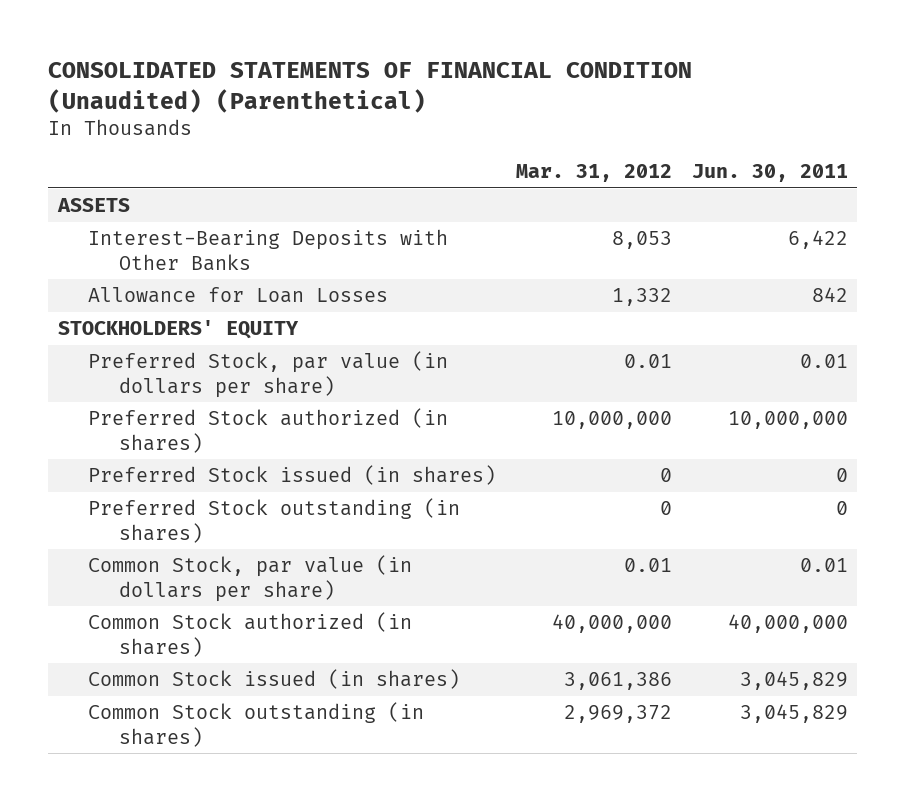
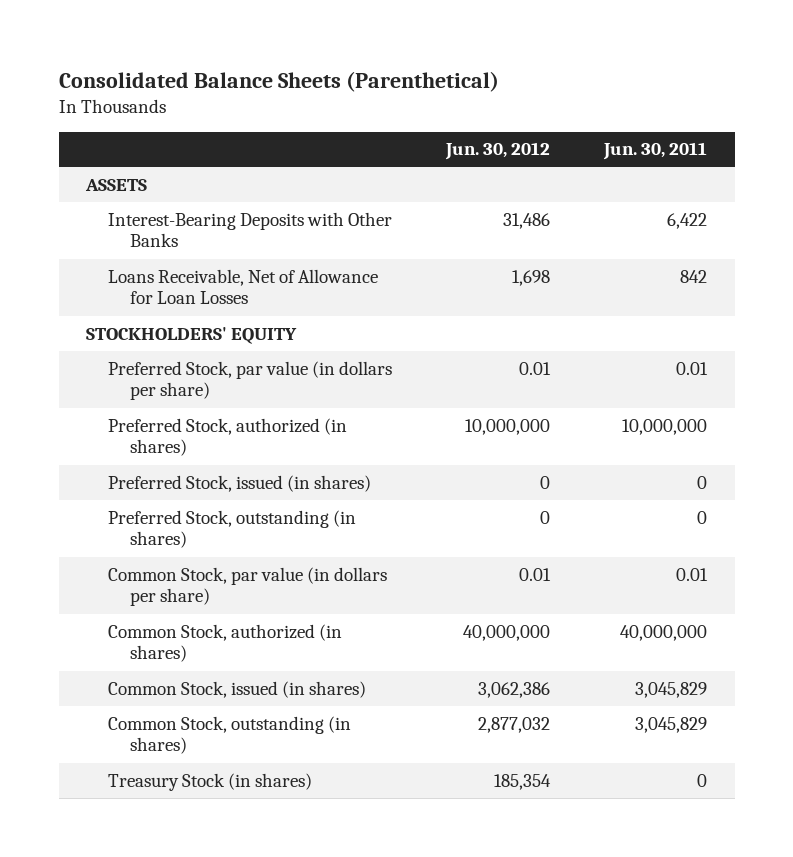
[48,62,693,113] CONSOLIDATED STATEMENTS OF FINANCIAL CONDITION (Unaudited) (Parenthetical) -> [58,70,499,92] Consolidated Balance Sheets (Parenthetical)
[515,164,672,183] Mar. 31, 2012 -> none
none -> [445,142,551,161] Jun. 30, 2012
[88,287,389,304] Allowance for Loan Losses -> [107,268,378,305] Loans Receivable, Net of Allowance for Loan Losses
[88,408,449,453] Preferred Stock authorized (in shares) -> [107,417,347,457] Preferred Stock, authorized (in shares)
[88,465,497,486] Preferred Stock issued (in shares) -> [107,474,371,492] Preferred Stock, issued (in shares)
[88,498,461,543] Preferred Stock outstanding (in shares) -> [107,509,356,549] Preferred Stock, outstanding (in shares)
[88,612,413,657] Common Stock authorized (in shares) -> [107,623,342,663] Common Stock, authorized (in shares)
[88,669,461,690] Common Stock issued (in shares) -> [107,680,366,698] Common Stock, issued (in shares)
[88,702,425,747] Common Stock outstanding (in shares) -> [107,715,351,755] Common Stock, outstanding (in shares)
none -> [107,772,312,791] Treasury Stock (in shares)

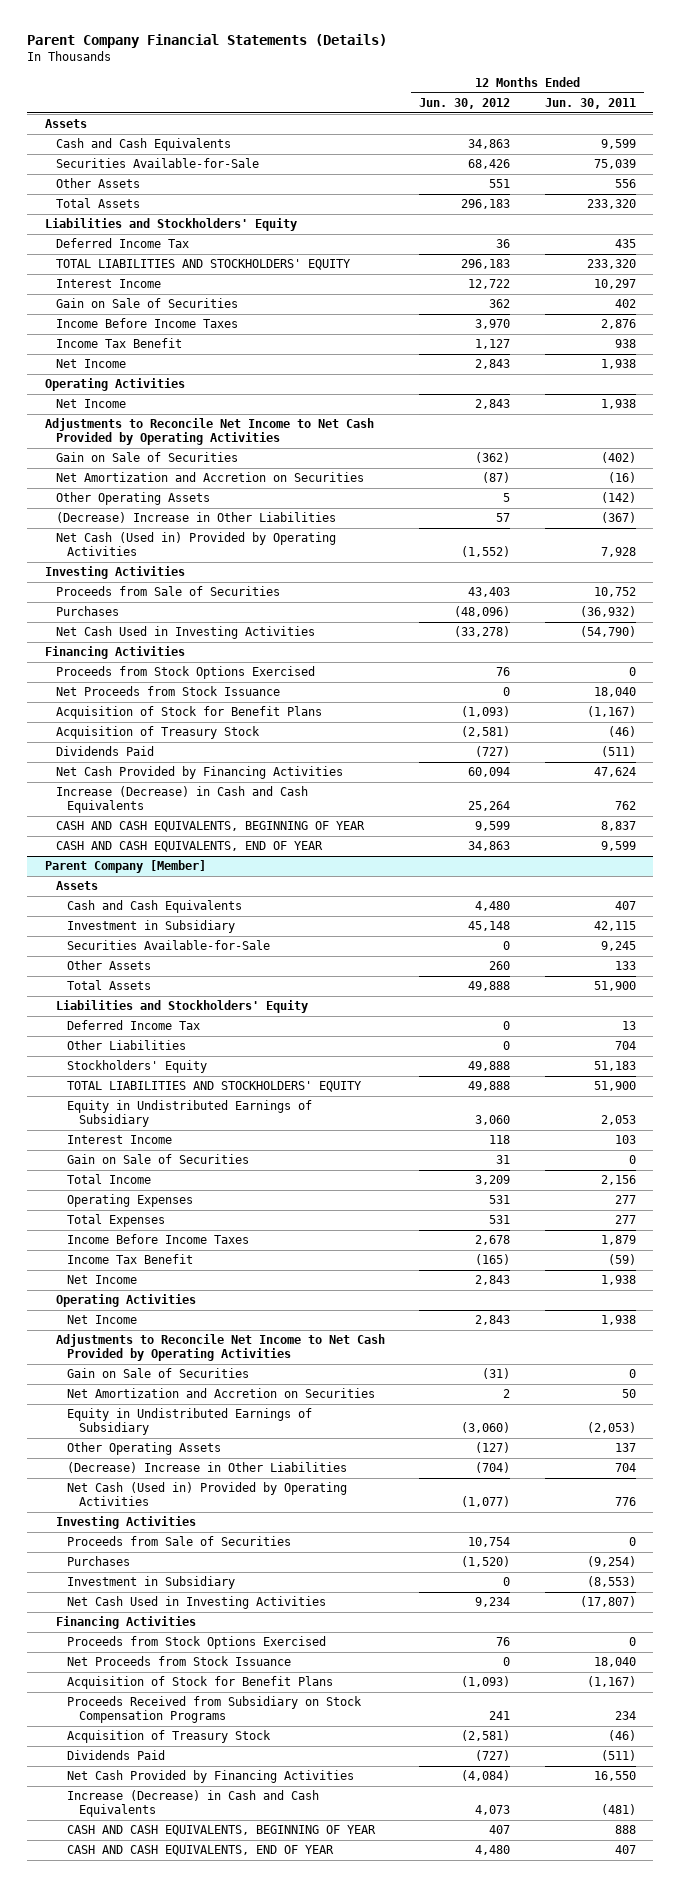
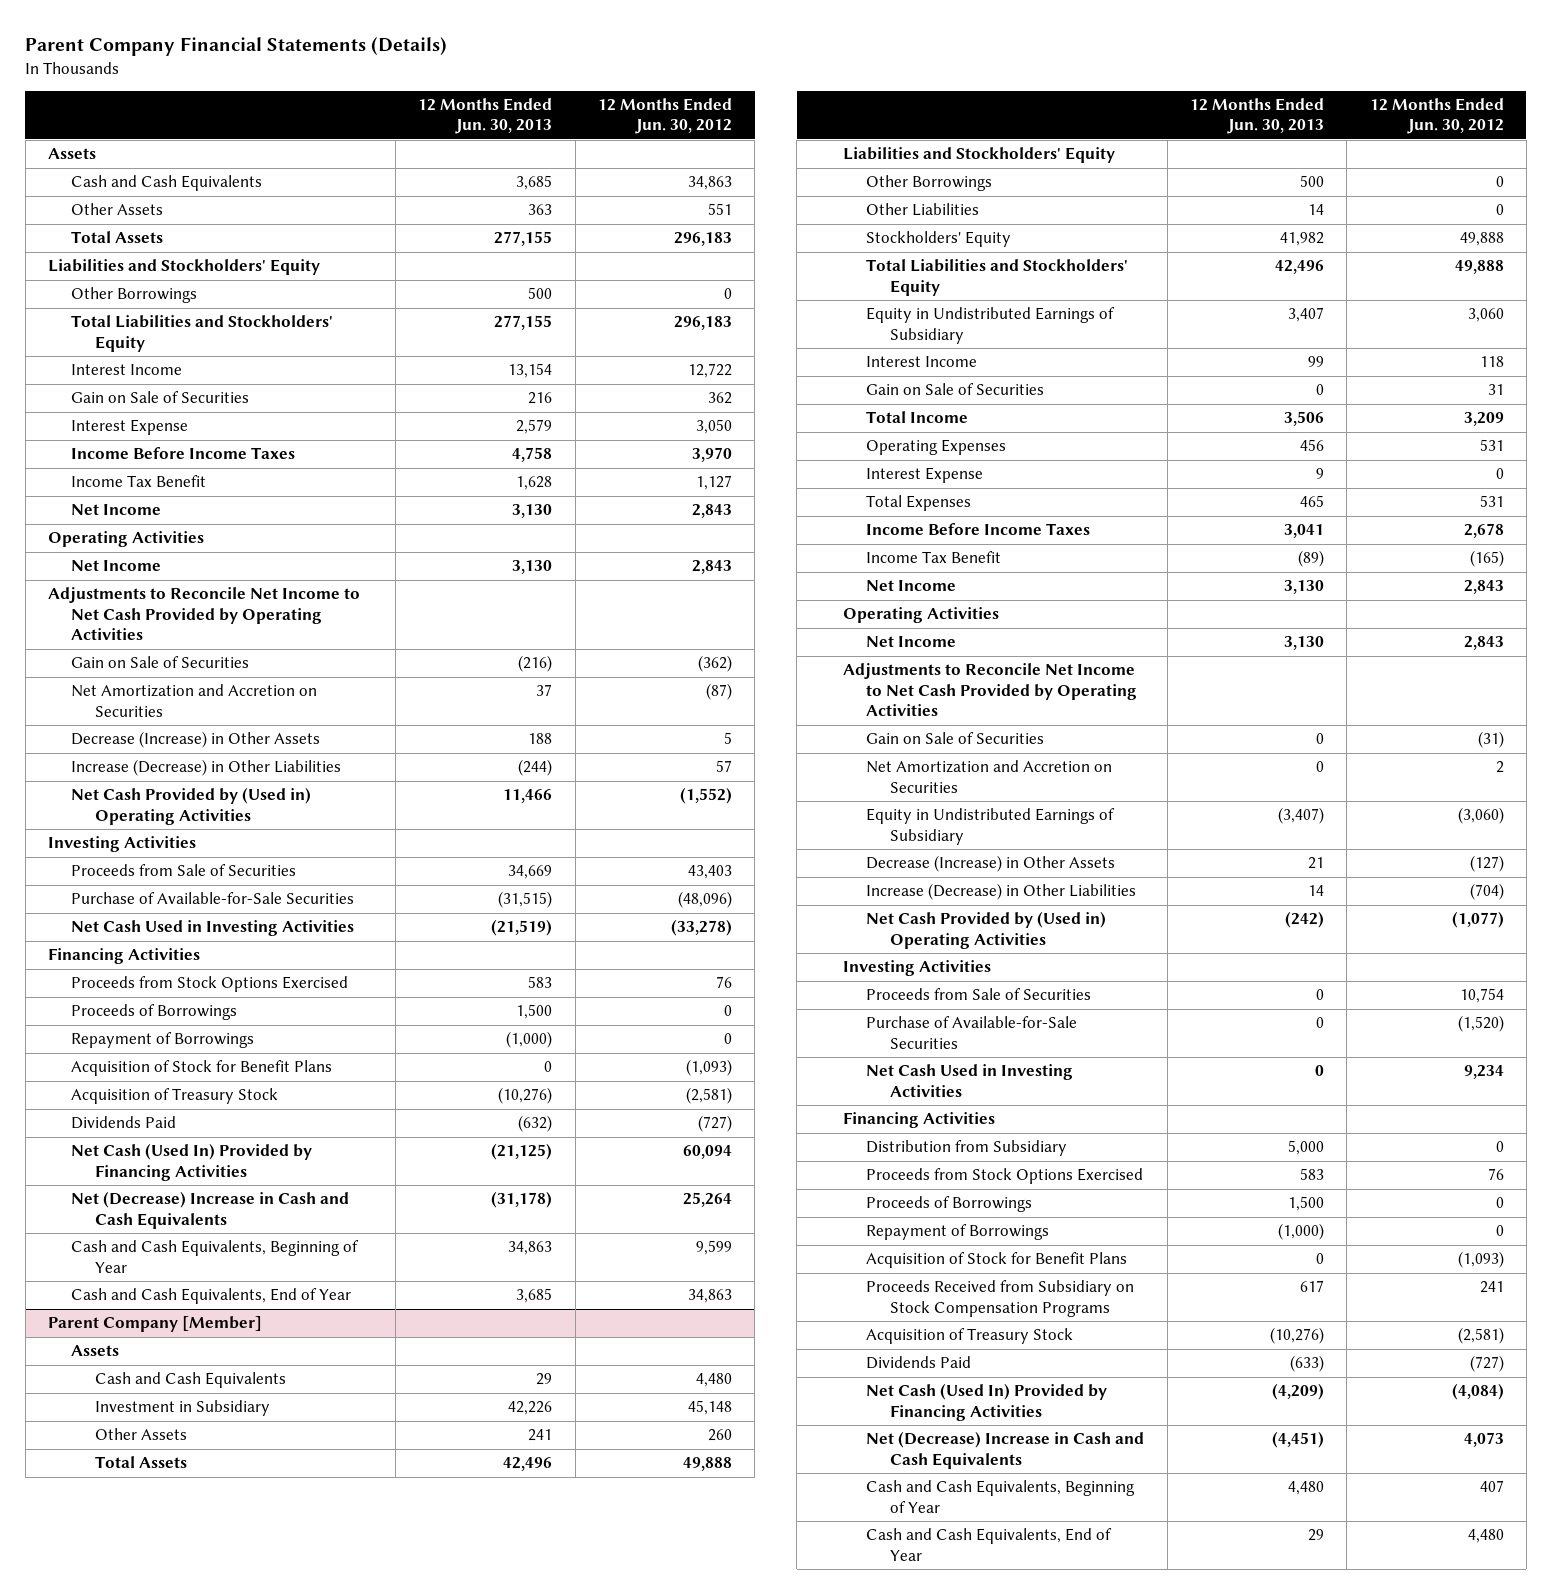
[544,97,636,109] Jun. 30, 2011 -> none
none -> [418,97,553,135] 12 Months Ended Jun. 30, 2013
[55,158,259,169] Securities Available-for-Sale -> none
[55,238,189,249] Deferred Income Tax -> none
none -> [71,287,198,304] Other Borrowings
[55,259,351,271] TOTAL LIABILITIES AND STOCKHOLDERS' EQUITY -> [71,315,334,352] Total Liabilities and Stockholders' Equity
none -> [71,419,189,436] Interest Expense
[55,492,210,506] Other Operating Assets -> [71,731,321,749] Decrease (Increase) in Other Assets
[55,512,336,524] (Decrease) Increase in Other Liabilities -> [71,759,342,777] Increase (Decrease) in Other Liabilities
[55,532,336,557] Net Cash (Used in) Provided by Operating Activities -> [71,787,312,825] Net Cash Provided by (Used in) Operating Activities
[55,606,119,617] Purchases -> [71,892,355,905] Purchase of Available-for-Sale Securities
[55,686,280,697] Net Proceeds from Stock Issuance -> none
none -> [71,1004,238,1021] Proceeds of Borrowings
none -> [71,1032,255,1049] Repayment of Borrowings
[55,766,343,780] Net Cash Provided by Financing Activities -> [71,1143,313,1181] Net Cash (Used In) Provided by Financing Activities
[55,786,308,814] Increase (Decrease) in Cash and Cash Equivalents -> [71,1191,350,1229] Net (Decrease) Increase in Cash and Cash Equivalents
[55,821,365,833] CASH AND CASH EQUIVALENTS, BEGINNING OF YEAR -> [71,1240,360,1273] Cash and Cash Equivalents, Beginning of Year
[55,841,323,853] CASH AND CASH EQUIVALENTS, END OF YEAR -> [71,1288,352,1305] Cash and Cash Equivalents, End of Year
[67,940,271,951] Securities Available-for-Sale -> none
[67,1020,201,1031] Deferred Income Tax -> none
none -> [866,175,993,192] Other Borrowings
[67,1081,363,1093] TOTAL LIABILITIES AND STOCKHOLDERS' EQUITY -> [866,259,1129,296] Total Liabilities and Stockholders' Equity
none -> [866,467,984,484] Interest Expense
[67,1442,222,1456] Other Operating Assets -> [866,855,1116,873] Decrease (Increase) in Other Assets
[67,1462,348,1474] (Decrease) Increase in Other Liabilities -> [866,883,1137,901] Increase (Decrease) in Other Liabilities
[67,1482,348,1507] Net Cash (Used in) Provided by Operating Activities -> [866,911,1107,949] Net Cash Provided by (Used in) Operating Activities
[67,1576,236,1590] Investment in Subsidiary -> none
[67,1556,131,1567] Purchases -> [866,1016,1078,1049] Purchase of Available-for-Sale Securities
none -> [866,1140,1068,1157] Distribution from Subsidiary
[67,1656,292,1667] Net Proceeds from Stock Issuance -> none
none -> [866,1196,1033,1213] Proceeds of Borrowings
none -> [866,1224,1050,1241] Repayment of Borrowings
[67,1770,355,1784] Net Cash Provided by Financing Activities -> [866,1383,1108,1421] Net Cash (Used In) Provided by Financing Activities
[67,1790,320,1818] Increase (Decrease) in Cash and Cash Equivalents -> [866,1431,1145,1469] Net (Decrease) Increase in Cash and Cash Equivalents
[67,1825,377,1837] CASH AND CASH EQUIVALENTS, BEGINNING OF YEAR -> [866,1480,1136,1513] Cash and Cash Equivalents, Beginning of Year
[67,1845,335,1857] CASH AND CASH EQUIVALENTS, END OF YEAR -> [866,1528,1113,1561] Cash and Cash Equivalents, End of Year

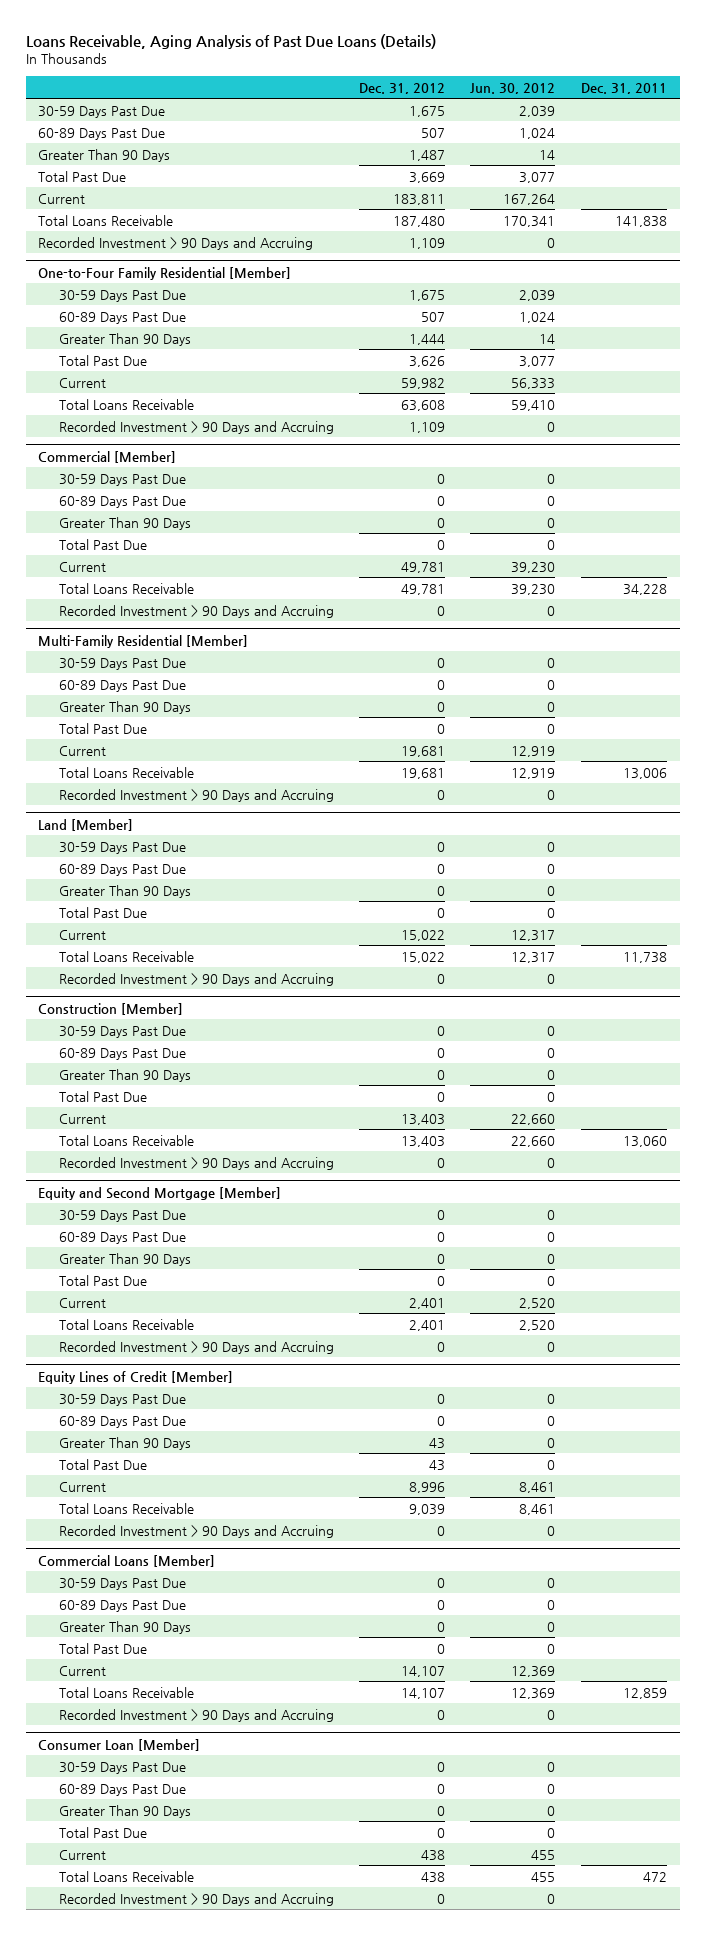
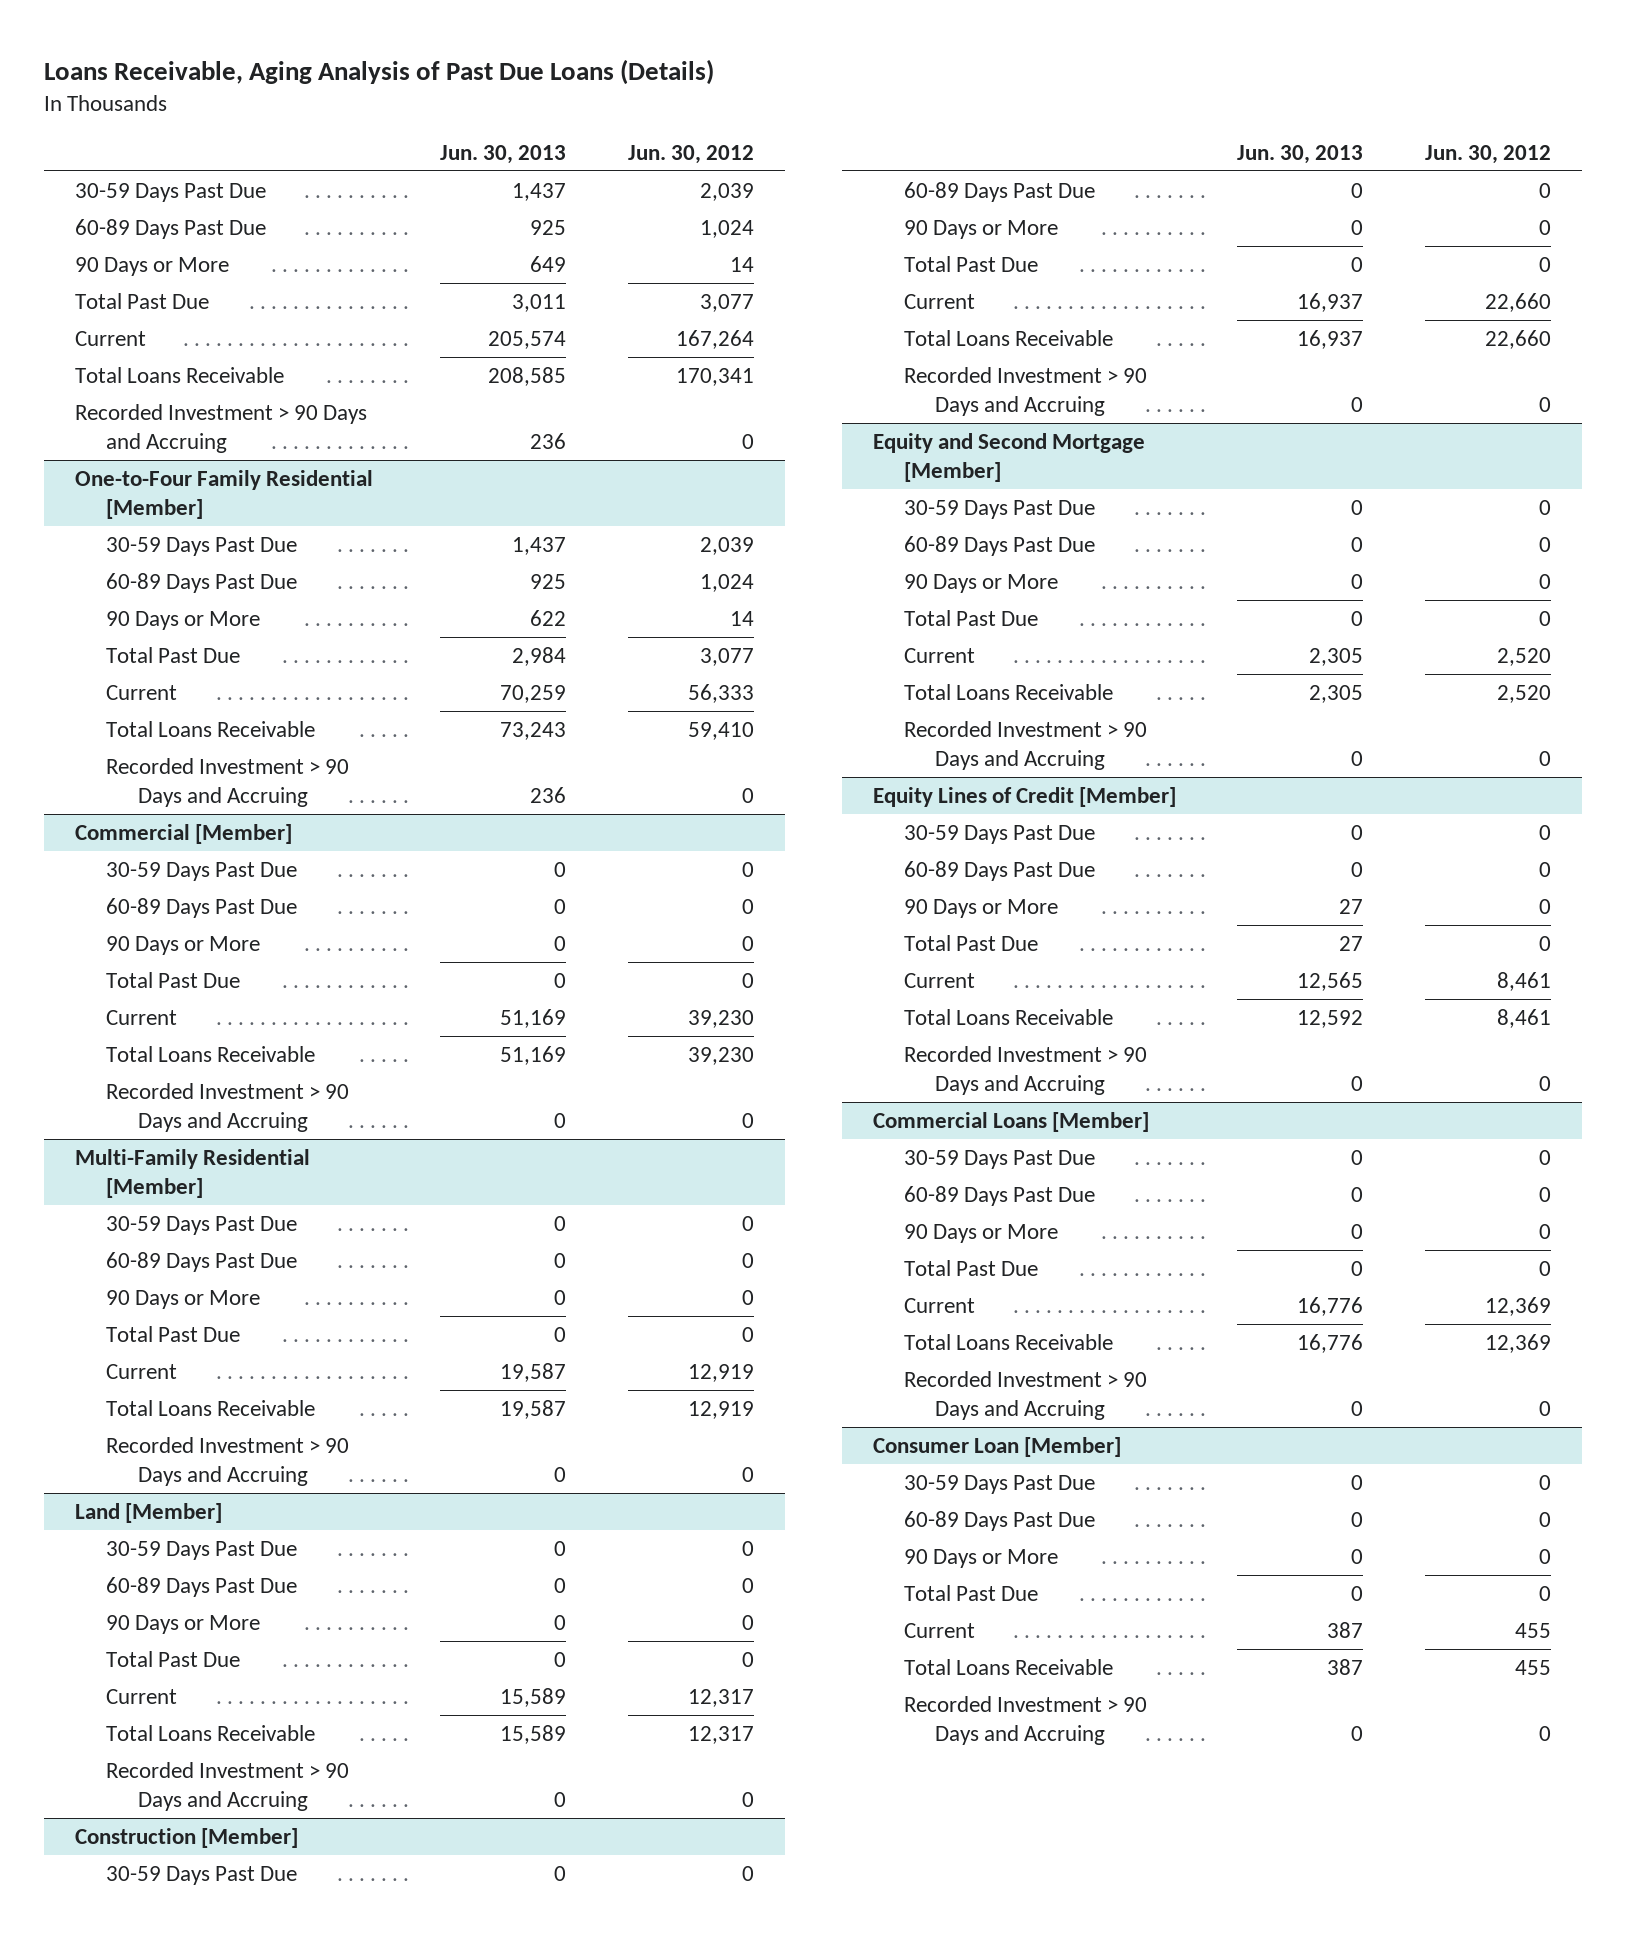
[359,82,446,94] Dec. 31, 2012 -> none
[580,82,667,94] Dec. 31, 2011 -> none
none -> [439,144,566,164] Jun. 30, 2013
[38,148,171,162] Greater Than 90 Days -> [75,256,230,276] 90 Days or More
[58,332,191,346] Greater Than 90 Days -> [106,610,261,630] 90 Days or More
[58,516,191,530] Greater Than 90 Days -> [106,935,261,955] 90 Days or More
[58,700,191,714] Greater Than 90 Days -> [106,1289,261,1309] 90 Days or More
[58,884,191,898] Greater Than 90 Days -> [106,1614,261,1634] 90 Days or More
[58,1068,191,1082] Greater Than 90 Days -> [903,219,1058,239] 90 Days or More
[58,1252,191,1266] Greater Than 90 Days -> [903,573,1058,593] 90 Days or More
[58,1436,191,1450] Greater Than 90 Days -> [903,898,1058,918] 90 Days or More
[58,1620,191,1634] Greater Than 90 Days -> [903,1223,1058,1243] 90 Days or More
[58,1804,191,1818] Greater Than 90 Days -> [903,1548,1058,1568] 90 Days or More

